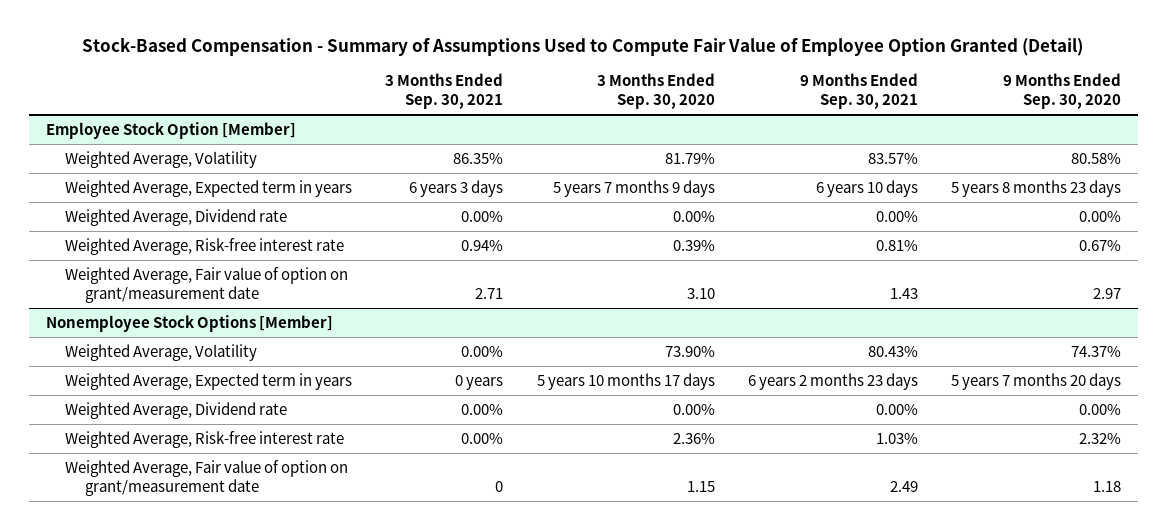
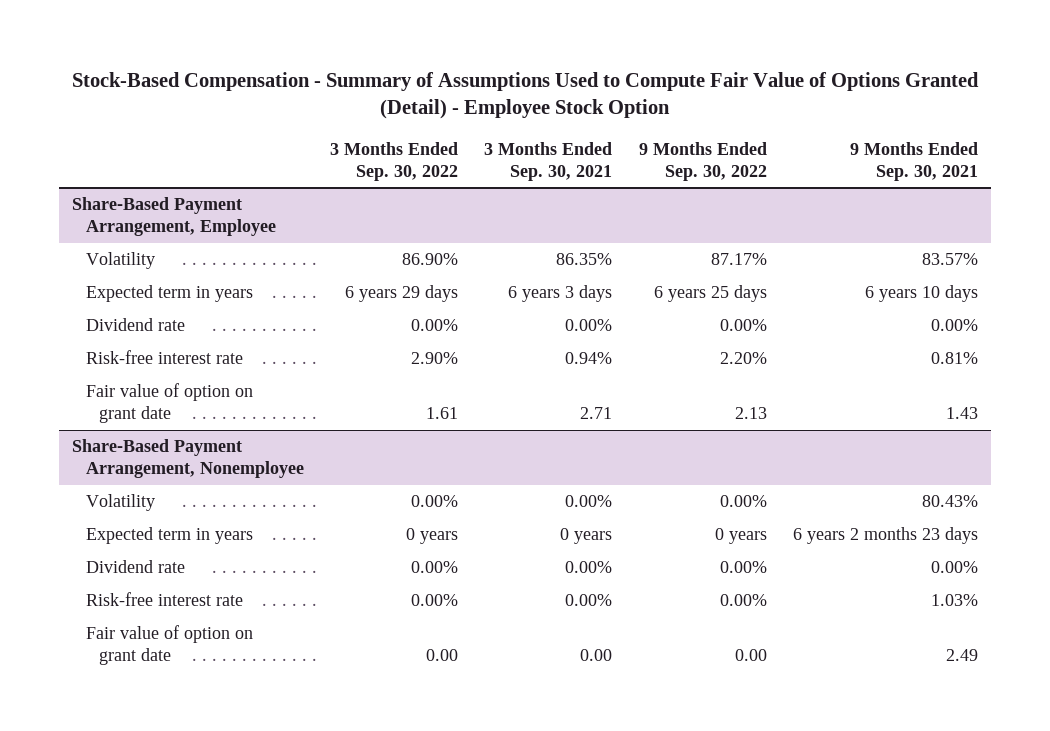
[82,36,1084,56] Stock-Based Compensation - Summary of Assumptions Used to Compute Fair Value of Employee Option Granted (Detail) -> [71,71,979,120] Stock-Based Compensation - Summary of Assumptions Used to Compute Fair Value of Options Granted (Detail) - Employee Stock Option
[596,73,715,110] 3 Months Ended Sep. 30, 2020 -> none
[1003,73,1122,110] 9 Months Ended Sep. 30, 2020 -> none
none -> [329,141,458,181] 3 Months Ended Sep. 30, 2022
none -> [638,141,767,181] 9 Months Ended Sep. 30, 2022
[45,314,333,332] Nonemployee Stock Options [Member] -> none
[45,121,296,139] Employee Stock Option [Member] -> [71,197,276,237] Share-Based Payment Arrangement, Employee
[65,150,258,168] Weighted Average, Volatility -> [85,252,155,270] Volatility
[65,179,353,197] Weighted Average, Expected term in years -> [85,285,253,303] Expected term in years
[65,208,288,226] Weighted Average, Dividend rate -> [85,318,185,332] Dividend rate
[65,237,345,255] Weighted Average, Risk-free interest rate -> [85,350,243,365] Risk-free interest rate
[65,266,349,303] Weighted Average, Fair value of option on grant/measurement date -> [85,383,253,424] Fair value of option on grant date
none -> [71,439,304,479] Share-Based Payment Arrangement, Nonemployee
[65,343,258,361] Weighted Average, Volatility -> [85,494,155,512] Volatility
[65,372,353,390] Weighted Average, Expected term in years -> [85,527,253,545] Expected term in years
[65,401,288,419] Weighted Average, Dividend rate -> [85,560,185,574] Dividend rate
[65,430,345,448] Weighted Average, Risk-free interest rate -> [85,592,243,607] Risk-free interest rate
[65,459,349,496] Weighted Average, Fair value of option on grant/measurement date -> [85,625,253,666] Fair value of option on grant date
[495,480,504,492] 0 -> [580,649,613,662] 0.00

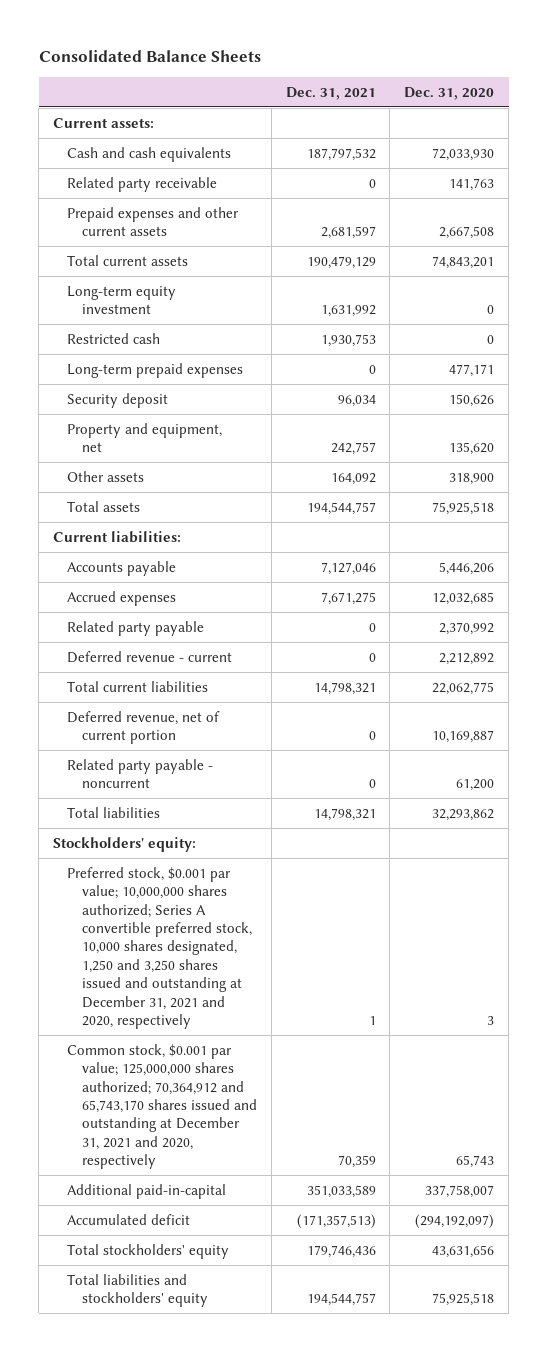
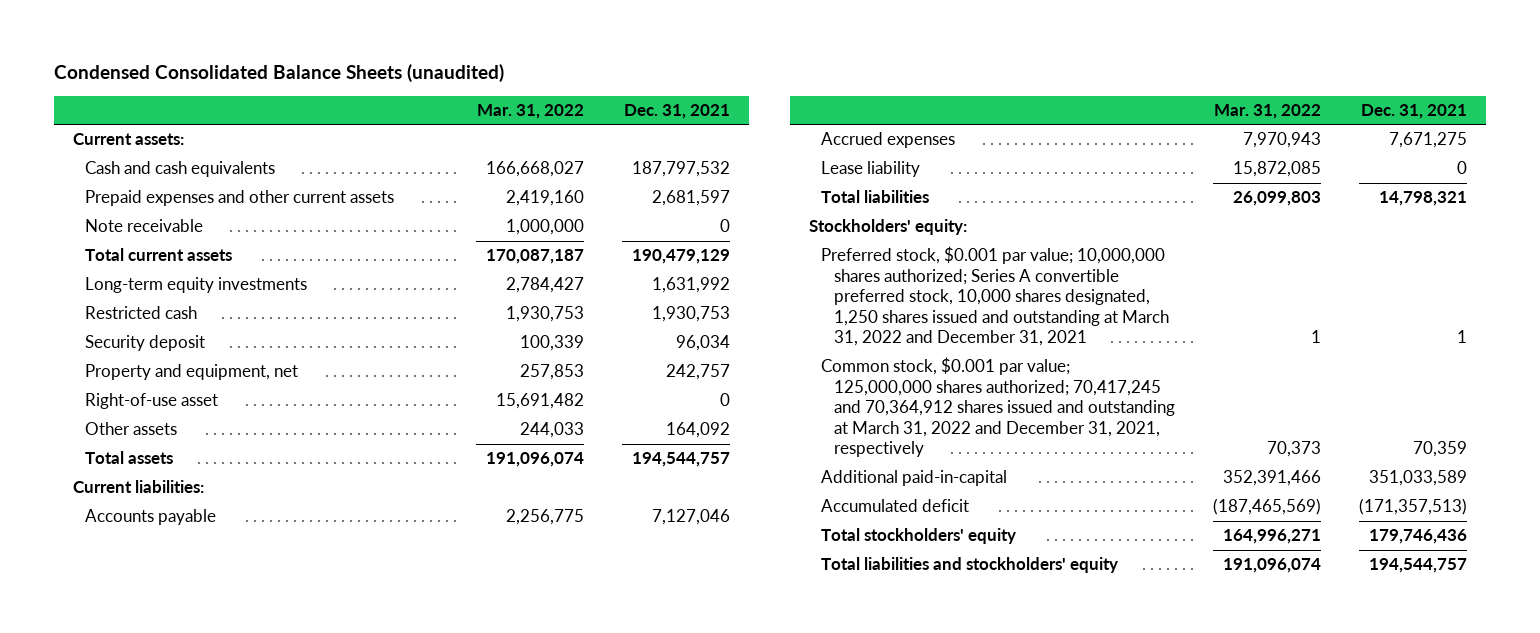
[38,49,261,62] Consolidated Balance Sheets -> [53,64,504,83] Condensed Consolidated Balance Sheets (unaudited)
[404,86,495,100] Dec. 31, 2020 -> none
none -> [477,103,585,119] Mar. 31, 2022
[67,176,218,192] Related party receivable -> none
none -> [85,219,204,233] Note receivable
[67,285,177,315] Long-term equity investment -> [85,277,308,294] Long-term equity investments
[67,362,244,378] Long-term prepaid expenses -> none
none -> [85,393,219,410] Right-of-use asset
[67,620,205,636] Related party payable -> none
[67,650,233,663] Deferred revenue - current -> none
[67,680,209,692] Total current liabilities -> none
[67,710,221,745] Deferred revenue, net of current portion -> none
[67,758,214,789] Related party payable - noncurrent -> none
none -> [821,161,921,178] Lease liability
[67,866,252,1029] Preferred stock, $0.001 par value; 10,000,000 shares authorized; Series A convertible preferred stock, 10,000 shares designated, 1,250 and 3,250 shares issued and outstanding at December 31, 2021 and 2020, respectively -> [821,246,1169,347] Preferred stock, $0.001 par value; 10,000,000 shares authorized; Series A convertible preferred stock, 10,000 shares designated, 1,250 shares issued and outstanding at March 31, 2022 and December 31, 2021
[67,1043,257,1170] Common stock, $0.001 par value; 125,000,000 shares authorized; 70,364,912 and 65,743,170 shares issued and outstanding at December 31, 2021 and 2020, respectively -> [821,357,1175,458] Common stock, $0.001 par value; 125,000,000 shares authorized; 70,417,245 and 70,364,912 shares issued and outstanding at March 31, 2022 and December 31, 2021, respectively

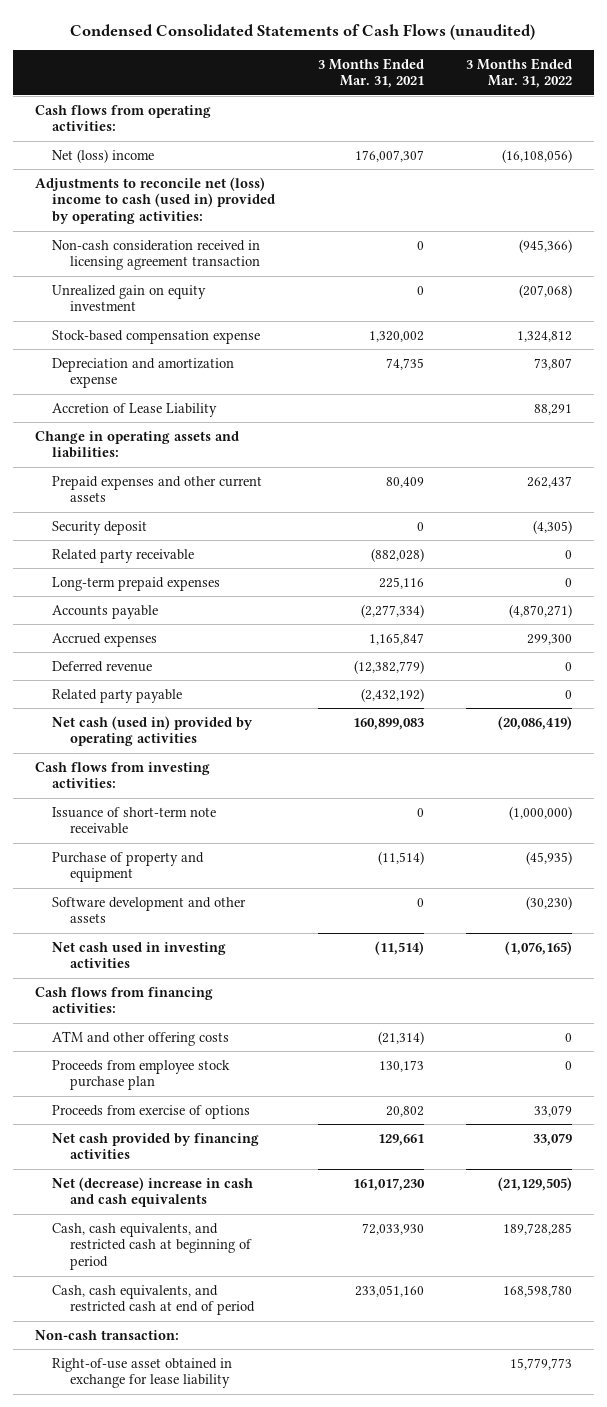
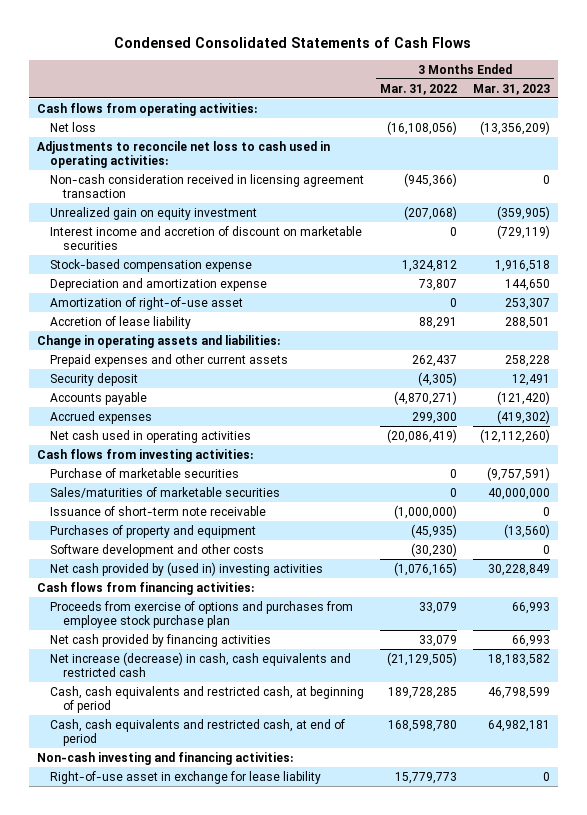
[70,23,536,40] Condensed Consolidated Statements of Cash Flows (unaudited) -> [114,36,472,48] Condensed Consolidated Statements of Cash Flows
[317,57,424,89] 3 Months Ended Mar. 31, 2021 -> none
none -> [472,83,550,95] Mar. 31, 2023
[52,148,155,163] Net (loss) income -> [50,121,97,132] Net loss
[34,176,276,225] Adjustments to reconcile net (loss) income to cash (used in) provided by operating activities: -> [36,140,330,169] Adjustments to reconcile net loss to cash used in operating activities:
none -> [50,225,363,251] Interest income and accretion of discount on marketable securities
none -> [50,296,244,310] Amortization of right-of-use asset
[52,402,218,417] Accretion of Lease Liability -> [50,315,192,329] Accretion of lease liability
[52,548,195,563] Related party receivable -> none
[52,576,221,591] Long-term prepaid expenses -> none
[52,660,153,672] Deferred revenue -> none
[52,688,183,703] Related party payable -> none
[52,715,254,747] Net cash (used in) provided by operating activities -> [50,429,252,443] Net cash used in operating activities
none -> [50,467,240,478] Purchase of marketable securities
none -> [50,486,281,498] Sales/maturities of marketable securities
[52,851,205,883] Purchase of property and equipment -> [50,524,257,538] Purchases of property and equipment
[52,896,247,924] Software development and other assets -> [50,543,265,557] Software development and other costs
[52,941,227,969] Net cash used in investing activities -> [50,561,324,576] Net cash provided by (used in) investing activities
[52,1030,230,1046] ATM and other offering costs -> none
[52,1059,231,1091] Proceeds from employee stock purchase plan -> none
[52,1104,251,1119] Proceeds from exercise of options -> [50,600,354,629] Proceeds from exercise of options and purchases from employee stock purchase plan
[52,1176,254,1208] Net (decrease) increase in cash and cash equivalents -> [50,651,352,678] Net increase (decrease) in cash, cash equivalents and restricted cash
[52,1222,252,1271] Cash, cash equivalents, and restricted cash at beginning of period -> [50,685,365,714] Cash, cash equivalents and restricted cash, at beginning of period
[52,1284,255,1316] Cash, cash equivalents, and restricted cash at end of period -> [50,718,346,747] Cash, cash equivalents and restricted cash, at end of period
[34,1329,179,1340] Non-cash transaction: -> [36,751,293,765] Non-cash investing and financing activities:
[52,1357,233,1389] Right-of-use asset obtained in exchange for lease liability -> [50,770,322,784] Right-of-use asset in exchange for lease liability

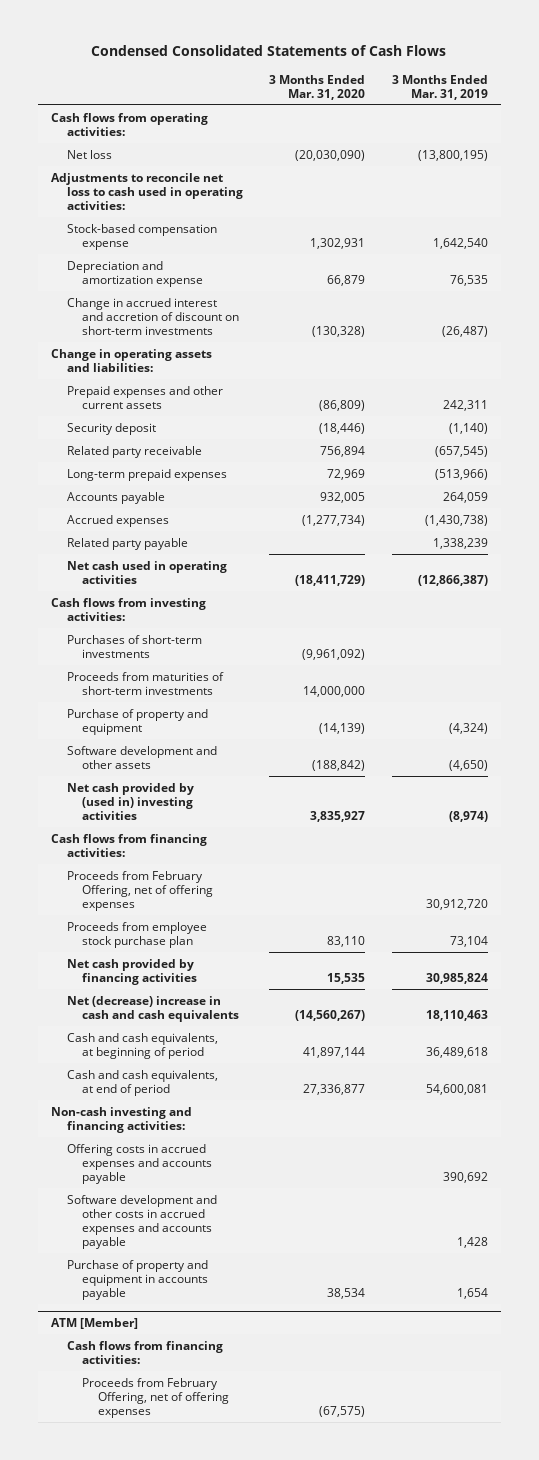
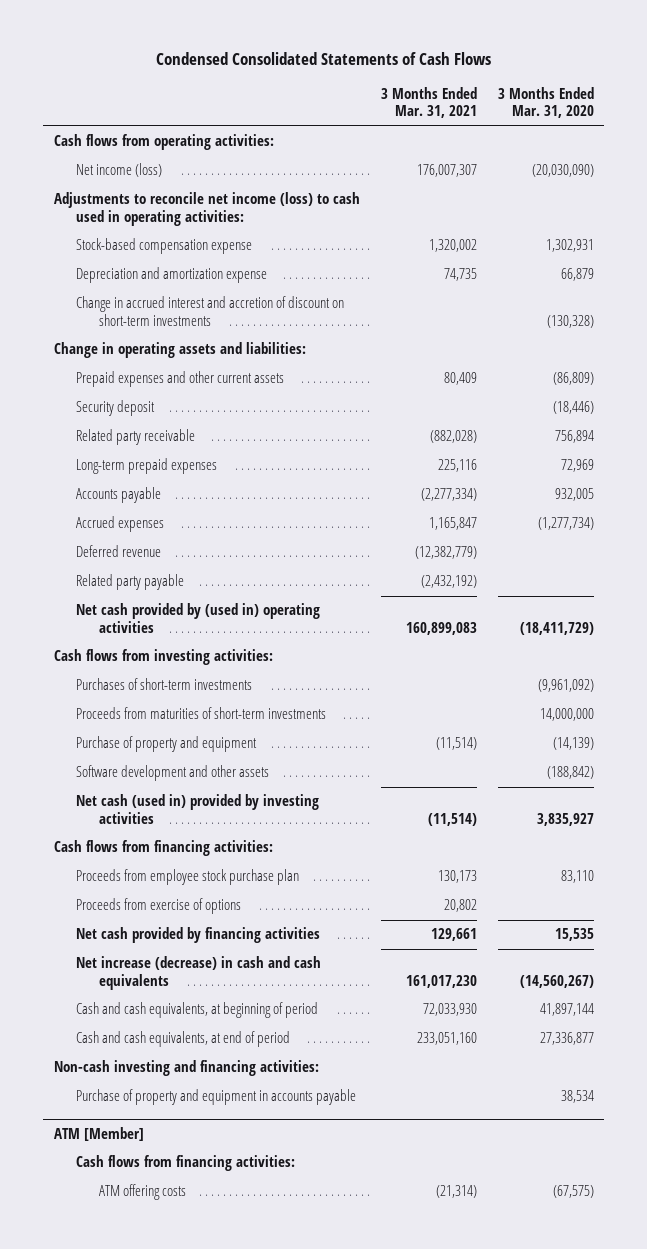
[391,74,488,100] 3 Months Ended Mar. 31, 2019 -> none
none -> [380,87,477,119] 3 Months Ended Mar. 31, 2021
[66,149,112,159] Net loss -> [76,163,163,178] Net income (loss)
[50,172,243,211] Adjustments to reconcile net loss to cash used in operating activities: -> [53,192,360,226] Adjustments to reconcile net income (loss) to cash used in operating activities:
none -> [76,545,162,558] Deferred revenue
[66,560,227,584] Net cash used in operating activities -> [76,603,321,633] Net cash provided by (used in) operating activities
[66,782,194,821] Net cash provided by (used in) investing activities -> [76,794,320,824] Net cash (used in) provided by investing activities
[66,870,214,912] Proceeds from February Offering, net of offering expenses -> none
none -> [76,898,242,915] Proceeds from exercise of options
[66,995,240,1022] Net (decrease) increase in cash and cash equivalents -> [76,956,322,990] Net increase (decrease) in cash and cash equivalents
[66,1143,213,1185] Offering costs in accrued expenses and accounts payable -> none
[66,1194,217,1250] Software development and other costs in accrued expenses and accounts payable -> none
[82,1377,229,1419] Proceeds from February Offering, net of offering expenses -> [98,1184,186,1201] ATM offering costs

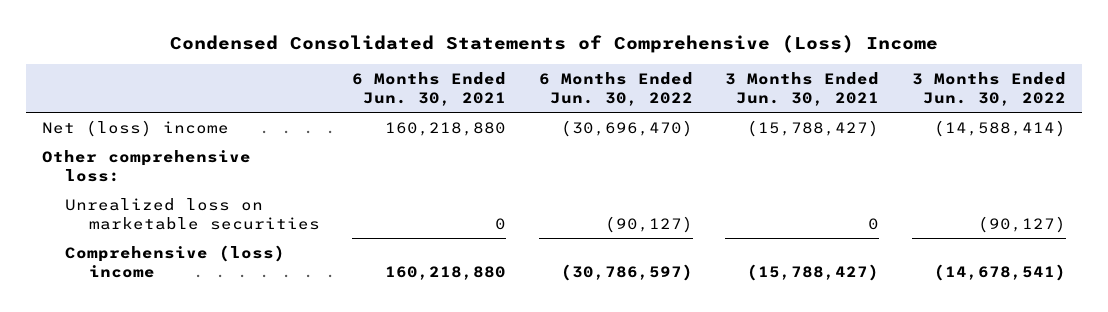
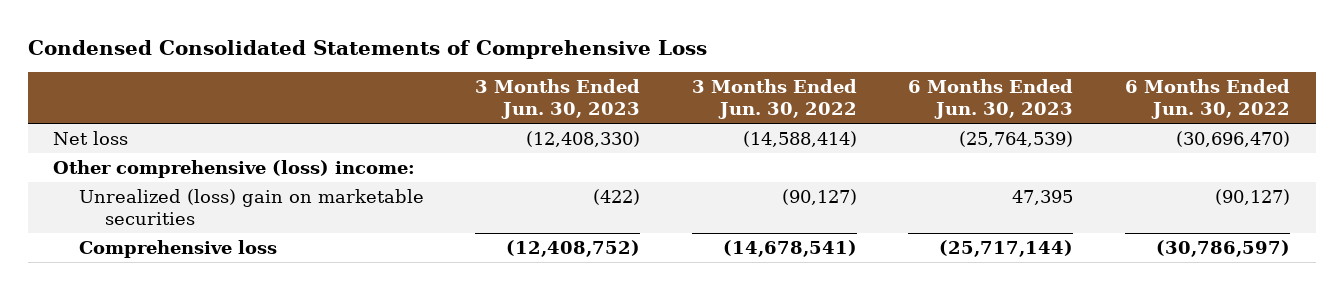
[169,34,938,53] Condensed Consolidated Statements of Comprehensive (Loss) Income -> [27,39,707,59] Condensed Consolidated Statements of Comprehensive Loss
[352,71,507,106] 6 Months Ended Jun. 30, 2021 -> none
[725,71,880,106] 3 Months Ended Jun. 30, 2021 -> none
none -> [475,79,641,119] 3 Months Ended Jun. 30, 2023
none -> [908,79,1074,119] 6 Months Ended Jun. 30, 2023
[42,119,230,137] Net (loss) income -> [53,130,129,145] Net loss
[42,149,252,182] Other comprehensive loss: -> [53,159,416,178] Other comprehensive (loss) income:
[65,197,320,230] Unrealized loss on marketable securities -> [78,188,424,225] Unrealized (loss) gain on marketable securities
[65,244,286,278] Comprehensive (loss) income -> [78,239,277,258] Comprehensive loss

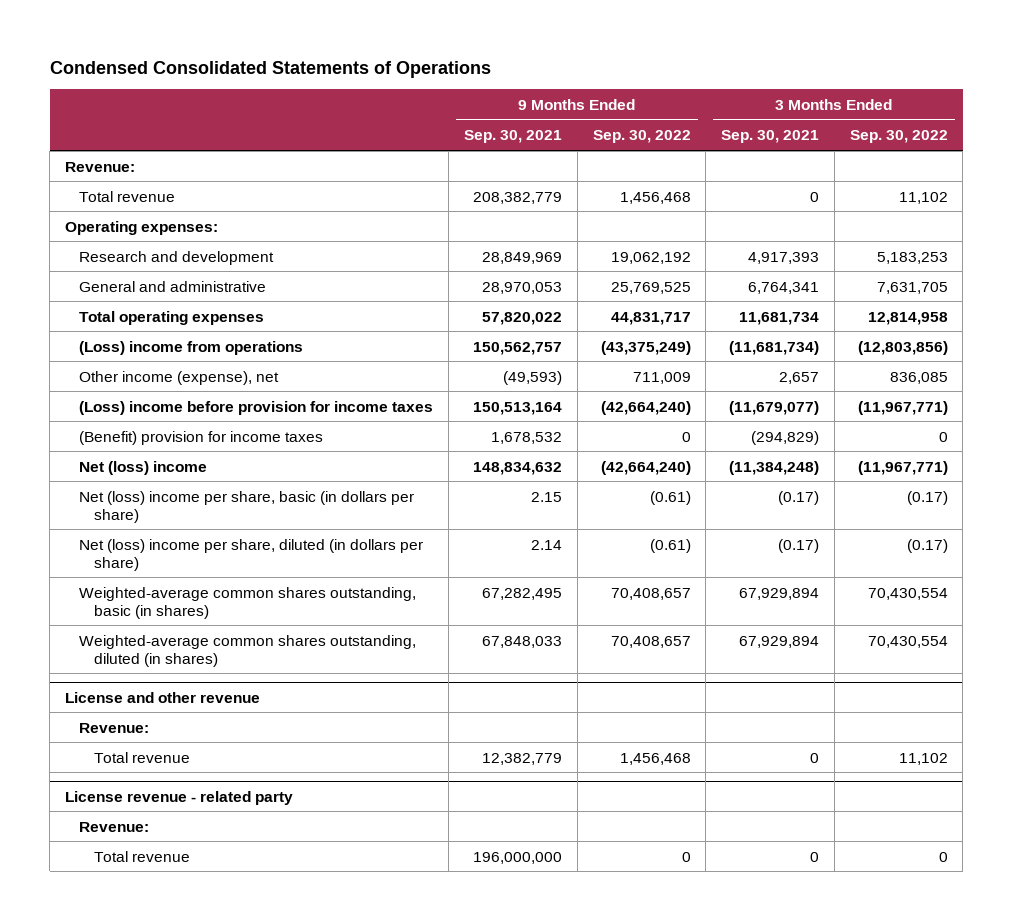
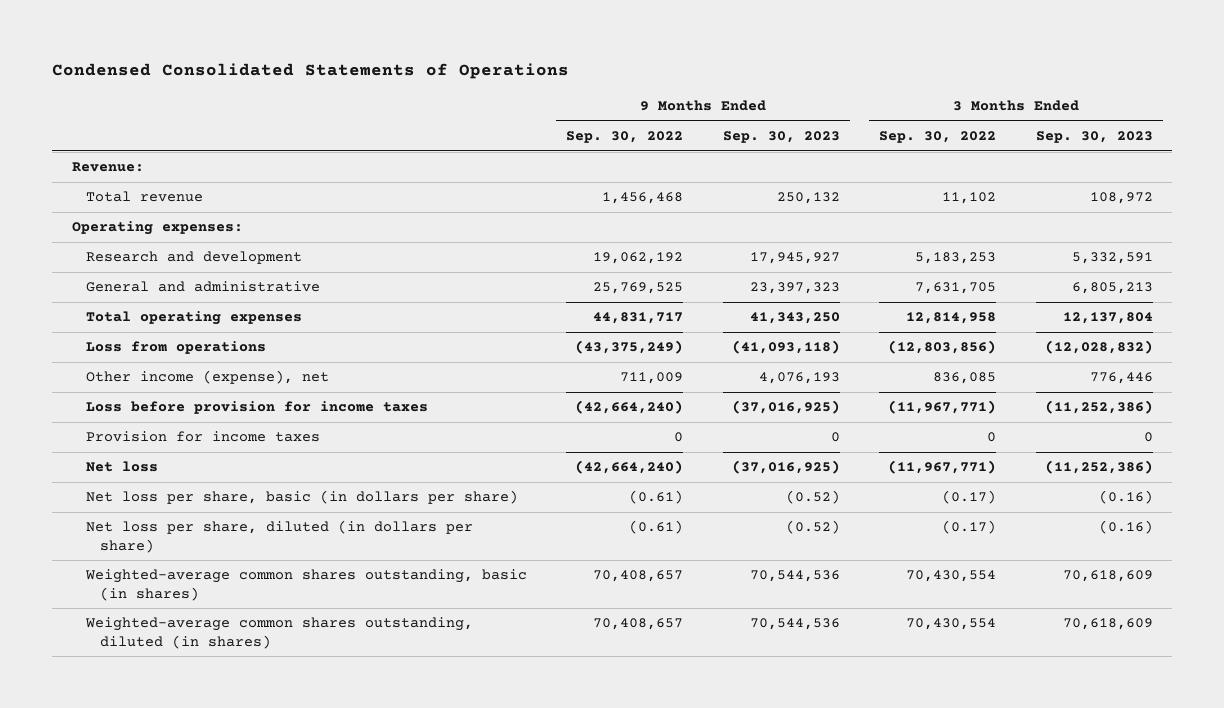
[463,130,562,144] Sep. 30, 2021 -> none
[721,130,820,144] Sep. 30, 2021 -> none
none -> [722,130,840,143] Sep. 30, 2023
none -> [1035,130,1153,143] Sep. 30, 2023
[79,340,304,355] (Loss) income from operations -> [85,341,266,355] Loss from operations
[79,400,434,415] (Loss) income before provision for income taxes -> [85,401,428,415] Loss before provision for income taxes
[79,430,324,445] (Benefit) provision for income taxes -> [85,431,320,443] Provision for income taxes
[79,460,208,475] Net (loss) income -> [85,461,158,473] Net loss
[79,490,415,523] Net (loss) income per share, basic (in dollars per share) -> [85,490,518,505] Net loss per share, basic (in dollars per share)
[79,538,424,571] Net (loss) income per share, diluted (in dollars per share) -> [85,520,473,553] Net loss per share, diluted (in dollars per share)
[64,691,260,703] License and other revenue -> none
[79,722,150,733] Revenue: -> none
[93,751,190,763] Total revenue -> none
[64,790,293,805] License revenue - related party -> none
[79,821,150,832] Revenue: -> none
[93,850,190,862] Total revenue -> none

